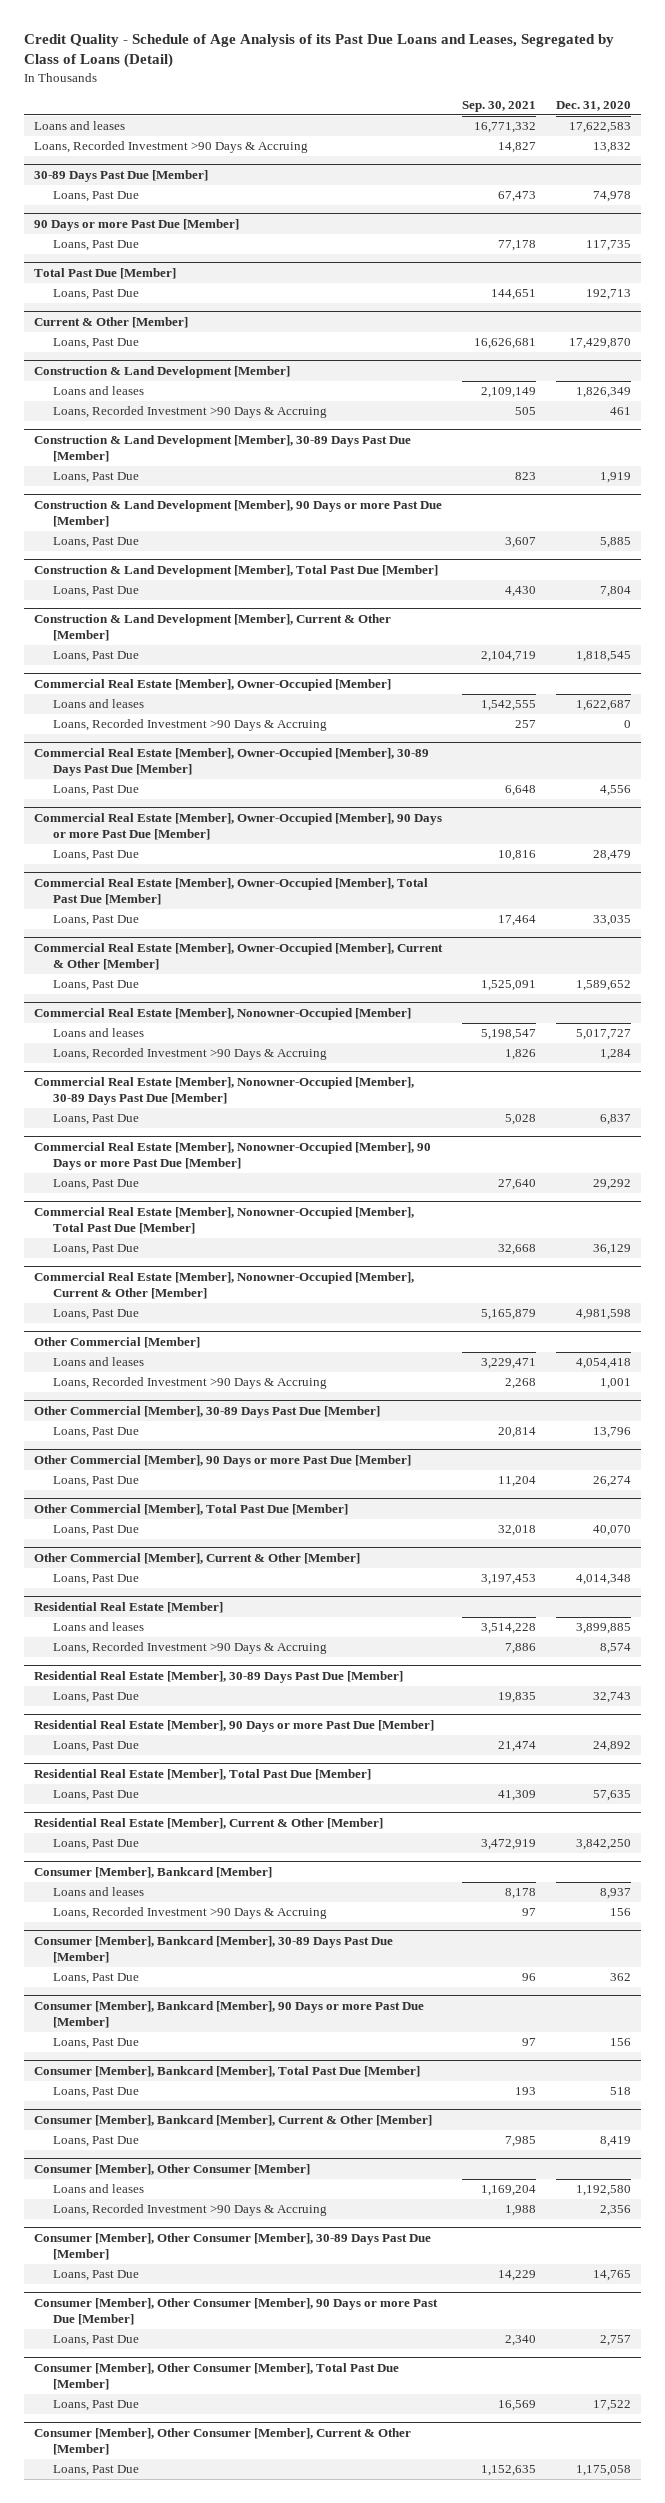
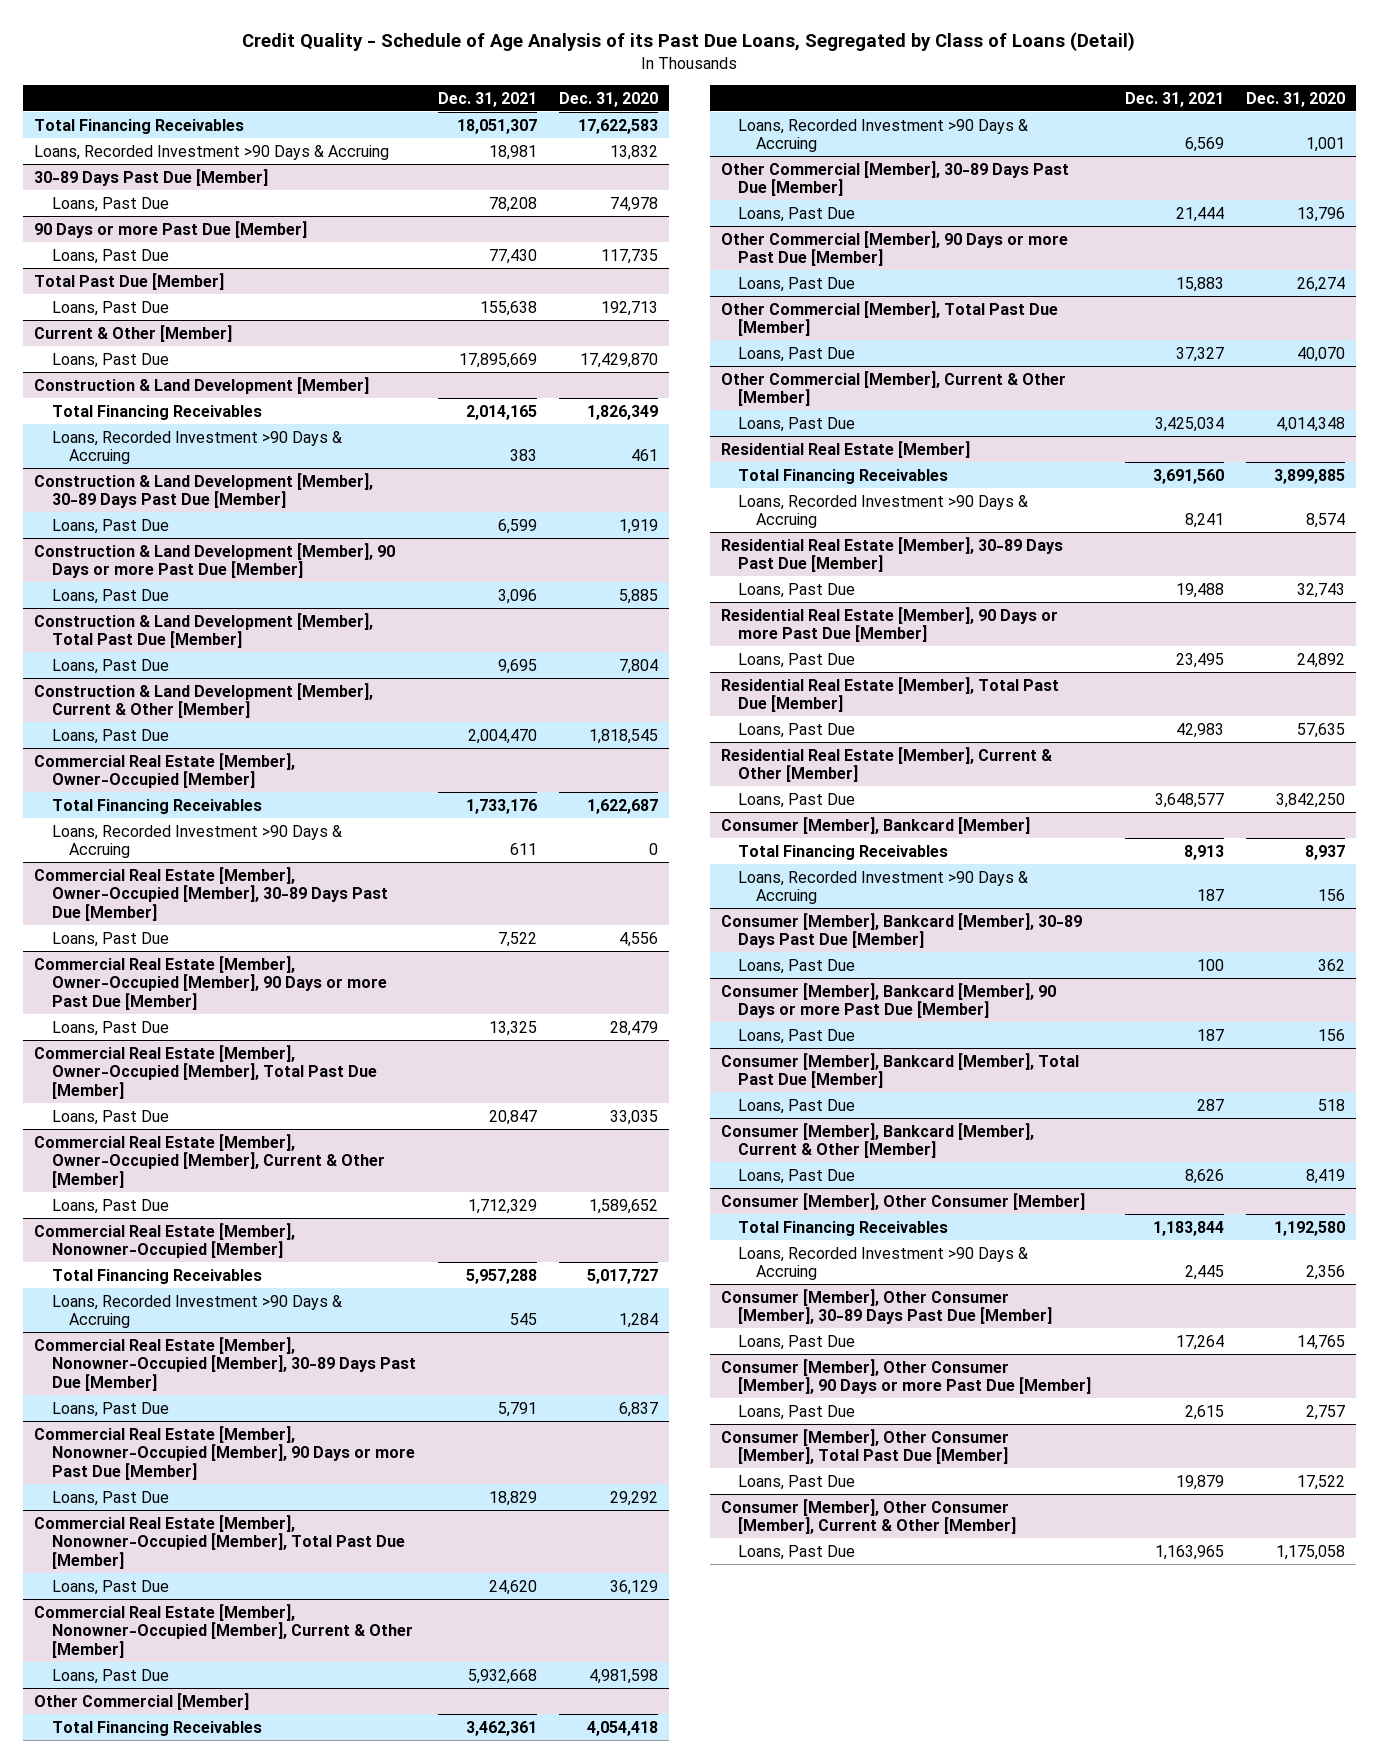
[24,34,615,69] Credit Quality - Schedule of Age Analysis of its Past Due Loans and Leases, Segregated by Class of Loans (Detail) -> [242,32,1136,52] Credit Quality - Schedule of Age Analysis of its Past Due Loans, Segregated by Class of Loans (Detail)
[462,100,537,112] Sep. 30, 2021 -> none
none -> [437,91,537,107] Dec. 31, 2021
[34,121,126,131] Loans and leases -> [33,118,244,134] Total Financing Receivables
[53,386,145,396] Loans and leases -> [51,404,262,420] Total Financing Receivables
[53,699,145,709] Loans and leases -> [51,798,262,814] Total Financing Receivables
[53,1028,145,1038] Loans and leases -> [51,1268,262,1284] Total Financing Receivables
[53,1357,145,1367] Loans and leases -> [51,1720,262,1736] Total Financing Receivables
[53,1622,145,1632] Loans and leases -> [738,468,949,484] Total Financing Receivables
[53,1887,145,1897] Loans and leases -> [738,844,949,860] Total Financing Receivables
[53,2184,145,2194] Loans and leases -> [738,1220,949,1236] Total Financing Receivables

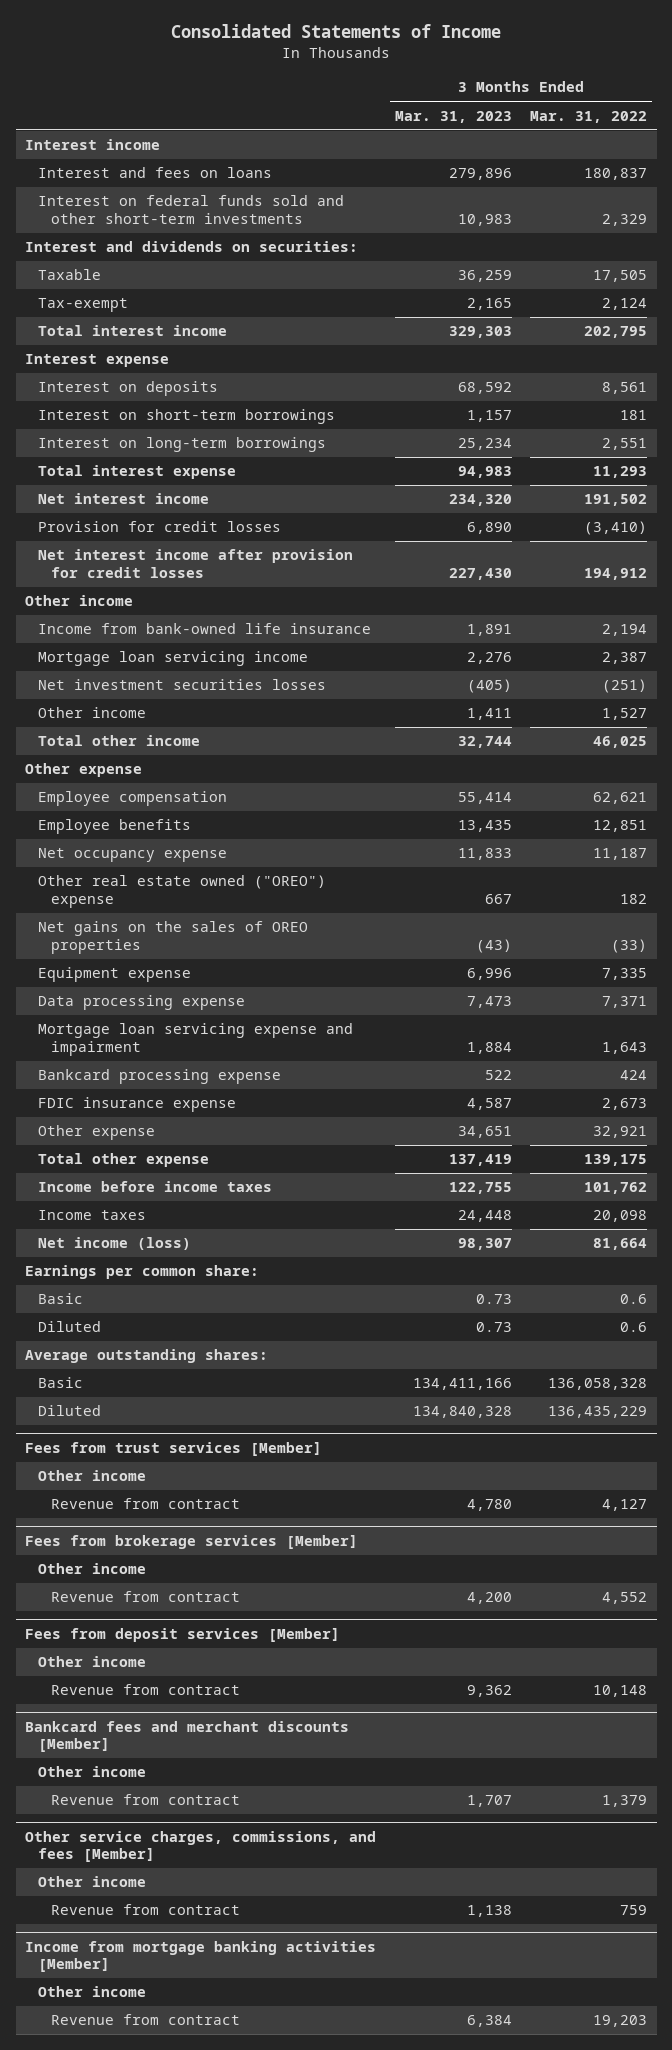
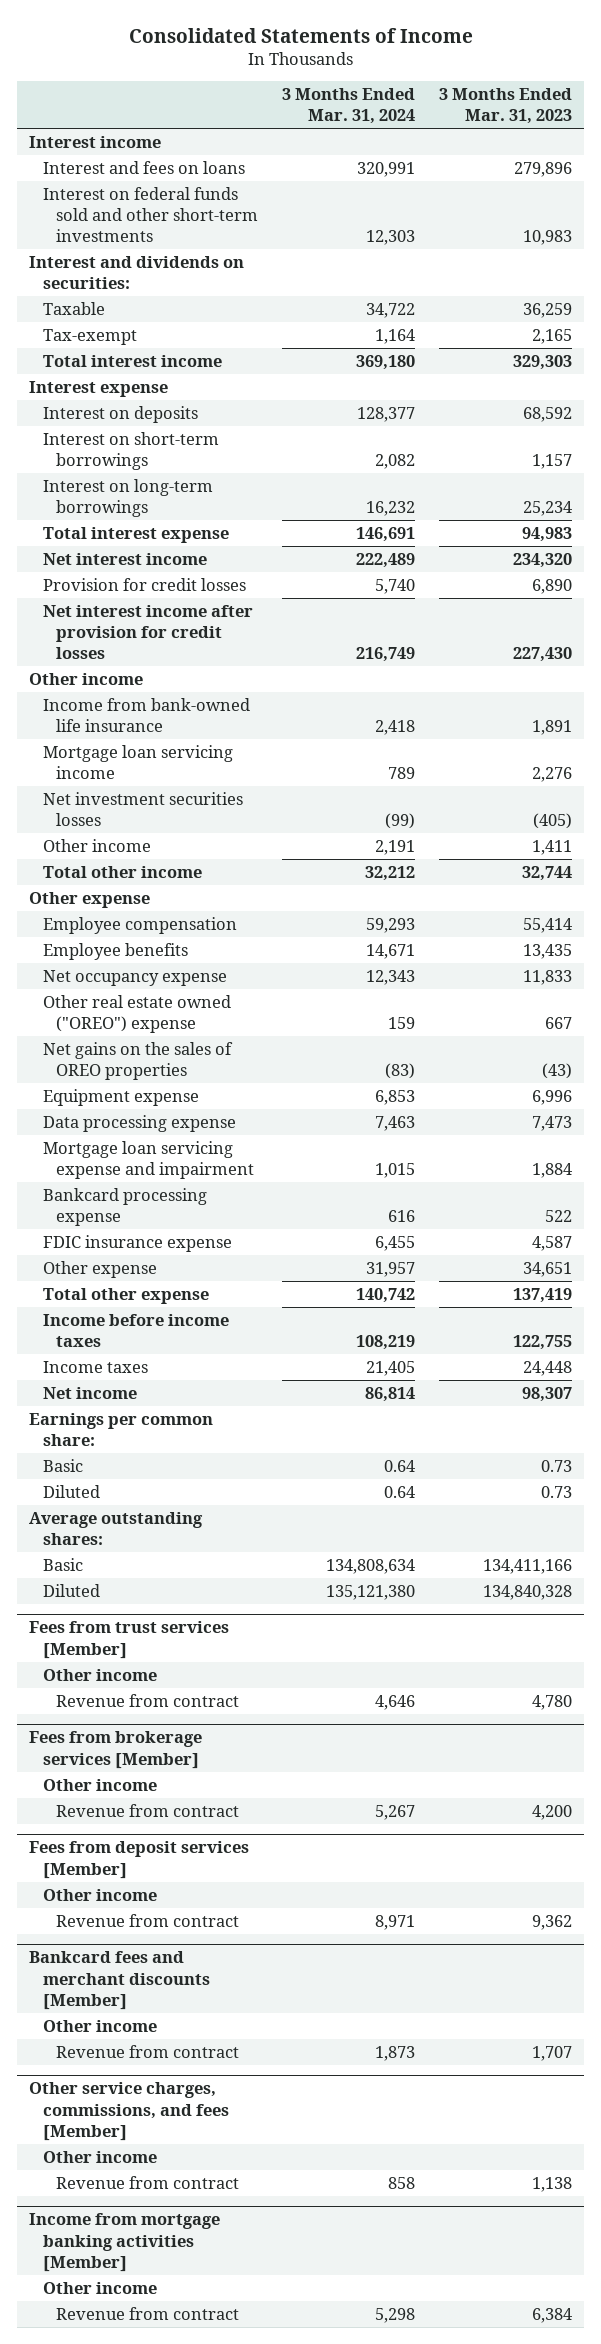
[530,110,648,123] Mar. 31, 2022 -> none
none -> [282,88,416,125] 3 Months Ended Mar. 31, 2024
[37,1237,191,1251] Net income (loss) -> [42,1386,137,1399] Net income

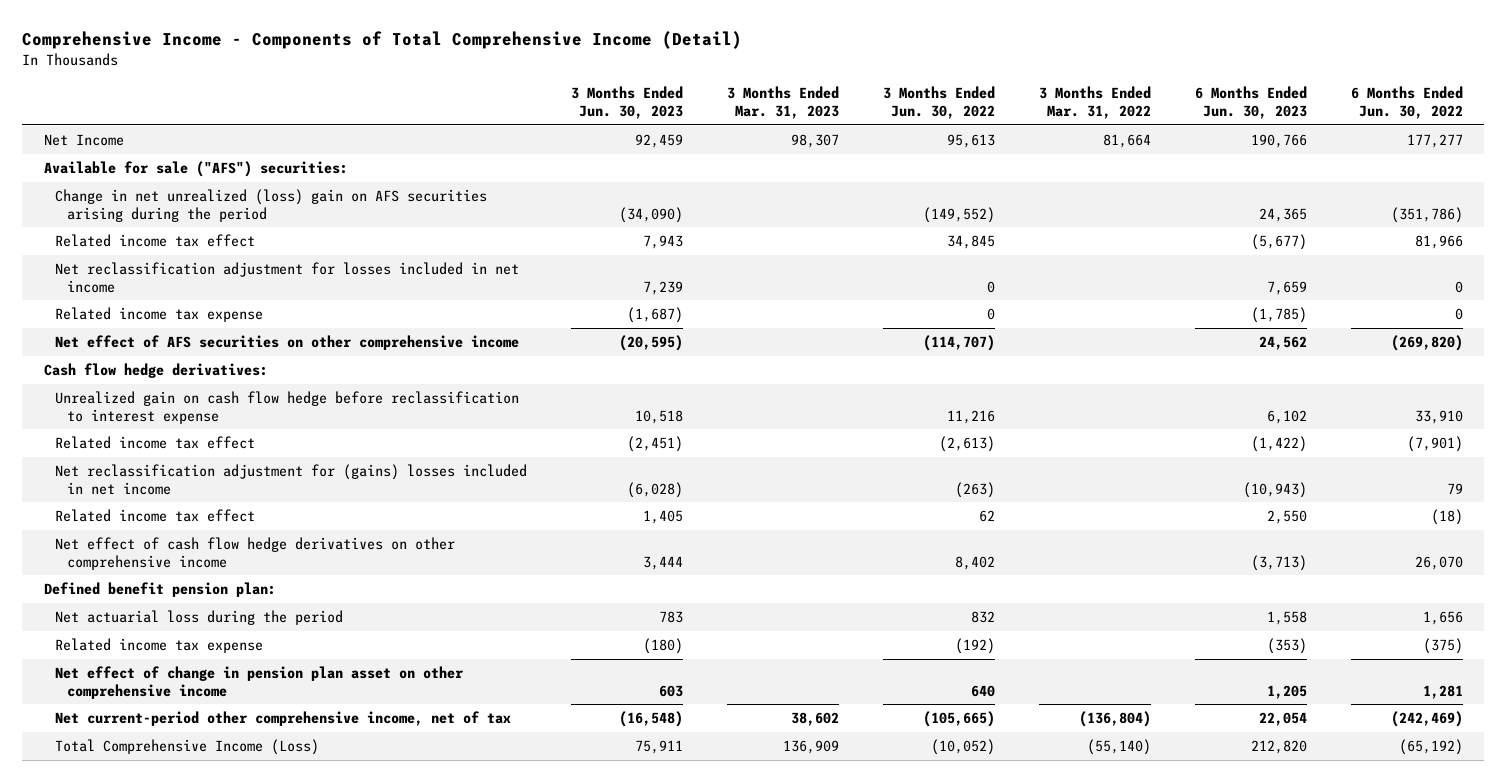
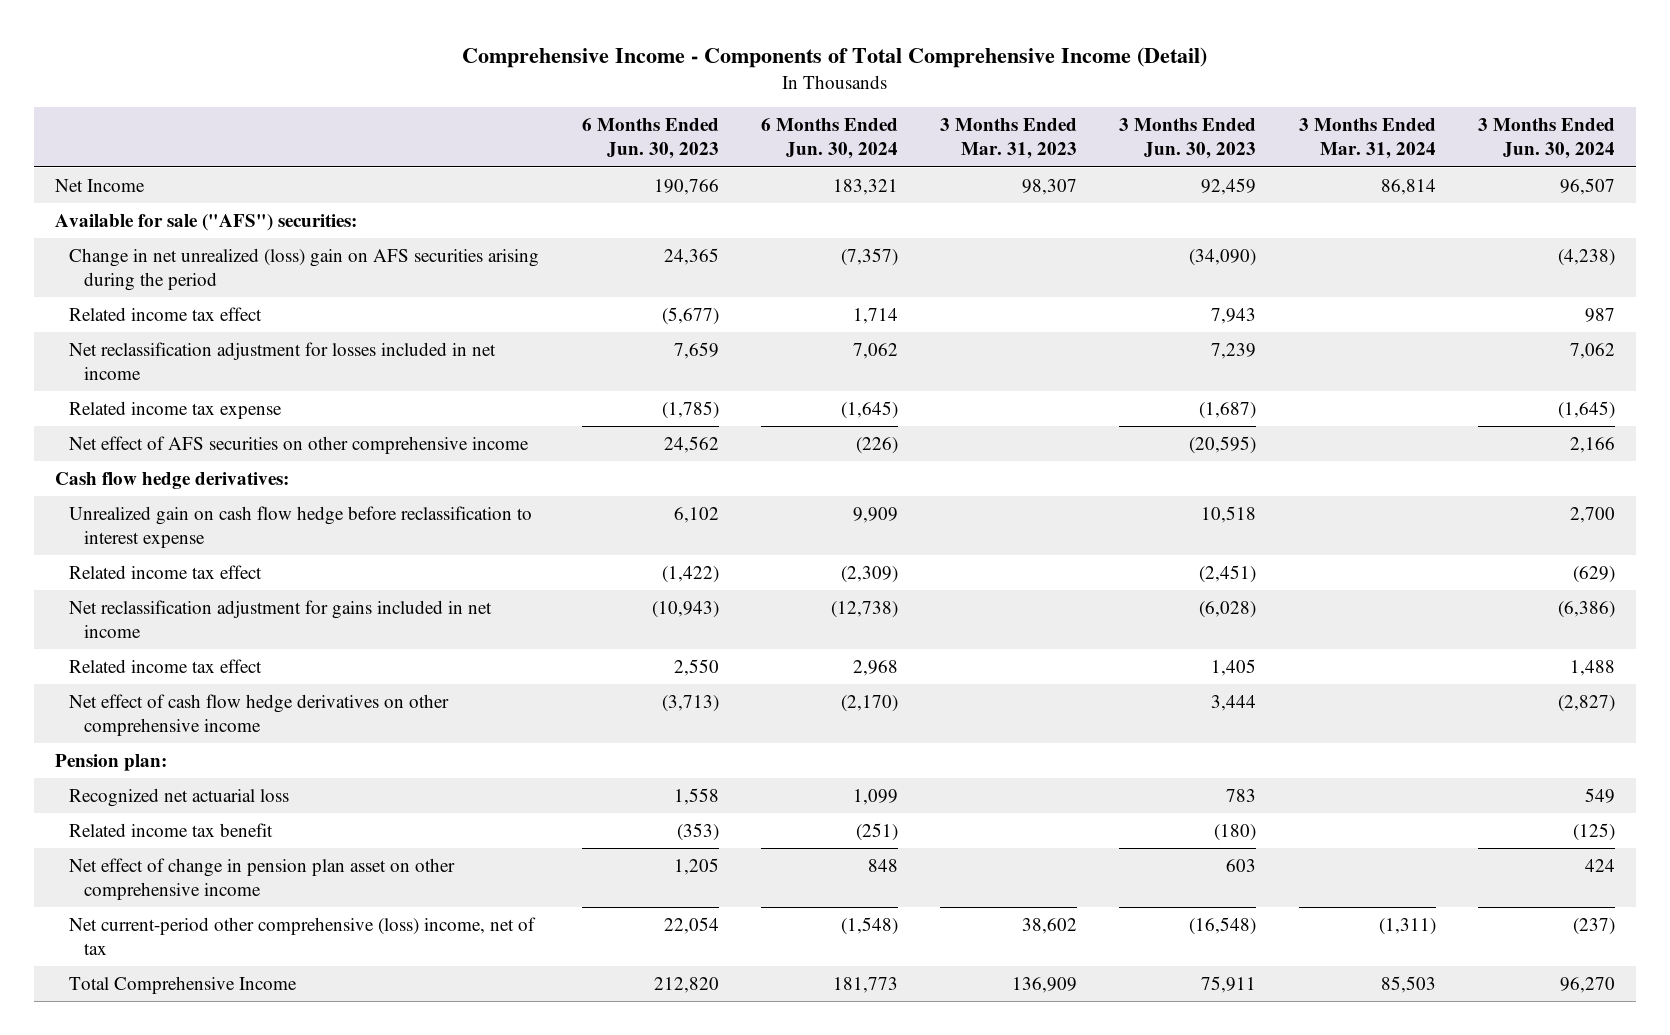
[882,86,995,120] 3 Months Ended Jun. 30, 2022 -> none
[1038,86,1151,120] 3 Months Ended Mar. 31, 2022 -> none
[1350,86,1463,120] 6 Months Ended Jun. 30, 2022 -> none
none -> [760,118,898,160] 6 Months Ended Jun. 30, 2024
none -> [1298,118,1436,160] 3 Months Ended Mar. 31, 2024
none -> [1478,118,1616,160] 3 Months Ended Jun. 30, 2024
[55,463,528,495] Net reclassification adjustment for (gains) losses included in net income -> [69,599,493,638] Net reclassification adjustment for gains included in net income
[43,581,276,597] Defined benefit pension plan: -> [54,753,167,771] Pension plan:
[55,609,344,625] Net actuarial loss during the period -> [69,787,290,807] Recognized net actuarial loss
[55,637,264,653] Related income tax expense -> [69,822,274,837] Related income tax benefit
[55,710,512,726] Net current-period other comprehensive income, net of tax -> [69,916,537,955] Net current-period other comprehensive (loss) income, net of tax
[55,738,320,755] Total Comprehensive Income (Loss) -> [69,975,298,994] Total Comprehensive Income

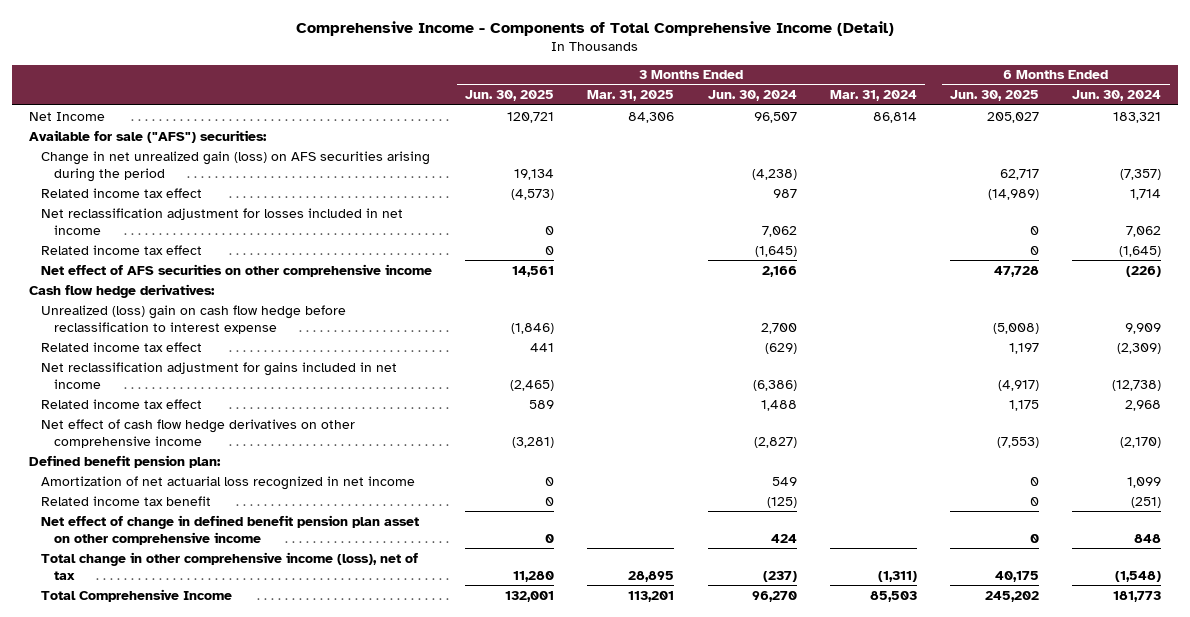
[581,118,719,160] 6 Months Ended Jun. 30, 2023 -> none
[940,118,1078,160] 3 Months Ended Mar. 31, 2023 -> none
[1119,118,1257,160] 3 Months Ended Jun. 30, 2023 -> none
none -> [465,90,555,102] Jun. 30, 2025
none -> [587,90,675,102] Mar. 31, 2025
none -> [950,90,1040,102] Jun. 30, 2025
[69,247,540,291] Change in net unrealized (loss) gain on AFS securities arising during the period -> [41,150,431,182] Change in net unrealized gain (loss) on AFS securities arising during the period
[69,400,283,419] Related income tax expense -> [41,244,203,255] Related income tax effect
[69,505,533,548] Unrealized gain on cash flow hedge before reclassification to interest expense -> [41,304,347,334] Unrealized (loss) gain on cash flow hedge before reclassification to interest expense
[54,753,167,771] Pension plan: -> [28,454,221,468] Defined benefit pension plan:
[69,787,290,807] Recognized net actuarial loss -> [41,475,416,490] Amortization of net actuarial loss recognized in net income
[69,857,456,900] Net effect of change in pension plan asset on other comprehensive income -> [41,514,420,545] Net effect of change in defined benefit pension plan asset on other comprehensive income
[69,916,537,955] Net current-period other comprehensive (loss) income, net of tax -> [41,551,419,580] Total change in other comprehensive income (loss), net of tax

